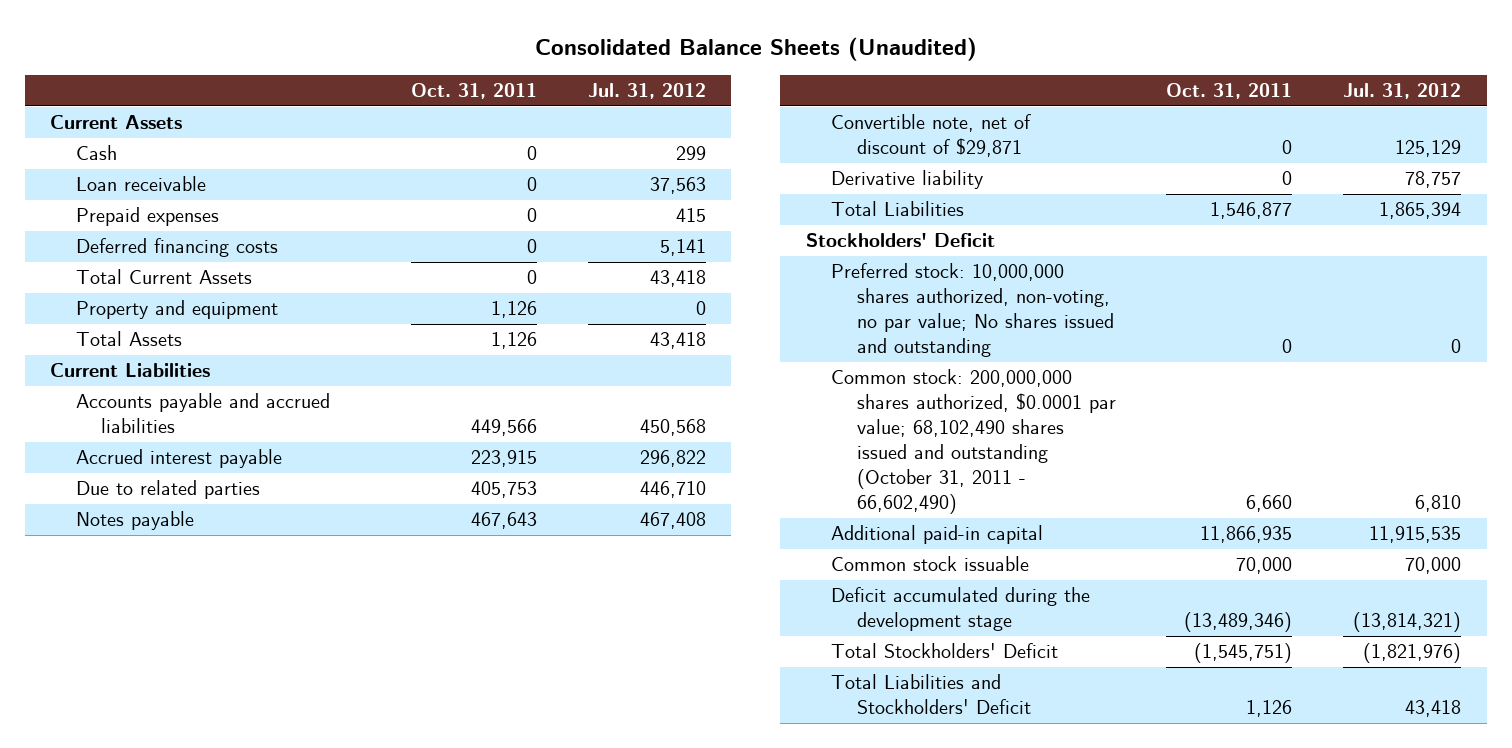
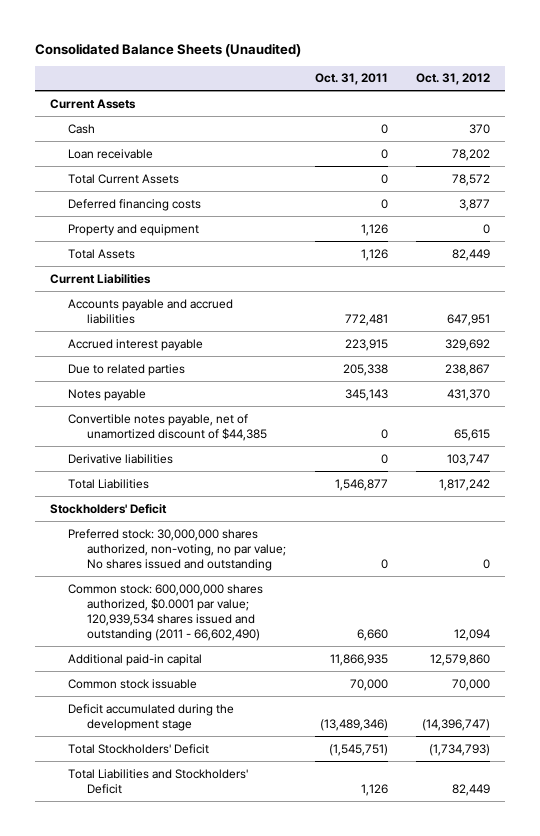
[587,83,706,100] Jul. 31, 2012 -> none
none -> [416,73,491,86] Oct. 31, 2012
[75,207,219,227] Prepaid expenses -> none
[75,238,278,258] Deferred financing costs -> [68,198,202,211] Deferred financing costs
[471,419,538,437] 449,566 -> [344,313,388,326] 772,481
[471,481,538,499] 405,753 -> [342,363,388,376] 205,338
[471,512,538,530] 467,643 -> [344,388,388,401] 345,143
[831,114,1032,158] Convertible note, net of discount of $29,871 -> [68,413,268,441] Convertible notes payable, net of unamortized discount of $44,385
[831,170,984,190] Derivative liability -> [68,453,174,464] Derivative liabilities
[831,263,1114,358] Preferred stock: 10,000,000 shares authorized, non-voting, no par value; No shares issued and outstanding -> [68,528,287,571] Preferred stock: 30,000,000 shares authorized, non-voting, no par value; No shares issued and outstanding
[831,369,1116,515] Common stock: 200,000,000 shares authorized, $0.0001 par value; 68,102,490 shares issued and outstanding (October 31, 2011 - 66,602,490) -> [68,583,264,642] Common stock: 600,000,000 shares authorized, $0.0001 par value; 120,939,534 shares issued and outstanding (2011 - 66,602,490)

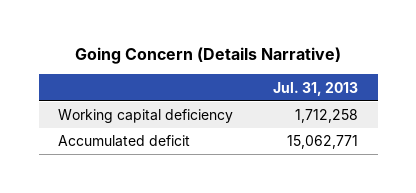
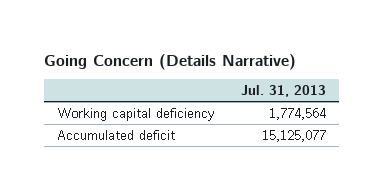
[294,109,358,124] 1,712,258 -> [268,107,326,120] 1,774,564
[286,135,358,150] 15,062,771 -> [261,129,326,142] 15,125,077

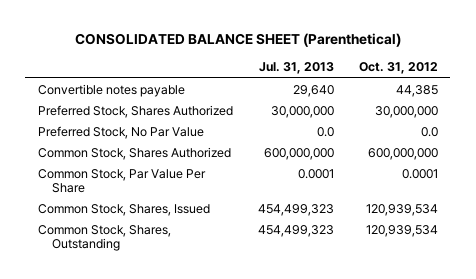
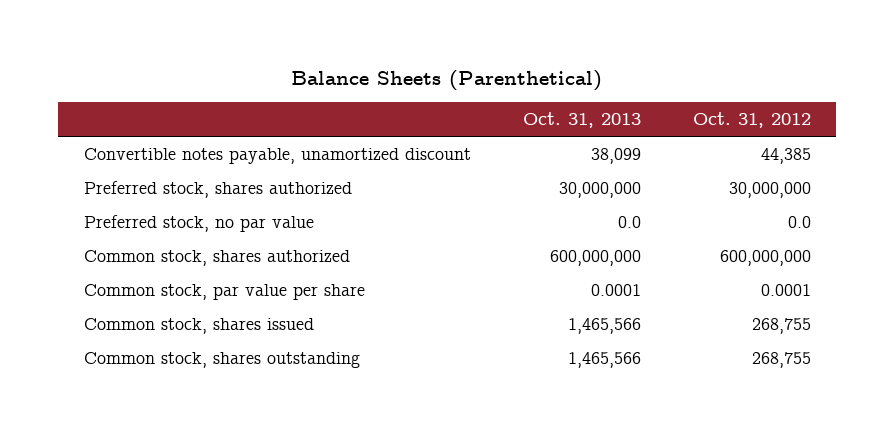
[74,33,401,48] CONSOLIDATED BALANCE SHEET (Parenthetical) -> [291,70,603,92] Balance Sheets (Parenthetical)
[258,62,334,75] Jul. 31, 2013 -> none
none -> [522,112,641,129] Oct. 31, 2013
[37,83,185,97] Convertible notes payable -> [84,147,472,164] Convertible notes payable, unamortized discount
[37,104,233,118] Preferred Stock, Shares Authorized -> [84,180,353,198] Preferred stock, shares authorized
[37,125,204,139] Preferred Stock, No Par Value -> [84,214,315,232] Preferred stock, no par value
[37,146,231,160] Common Stock, Shares Authorized -> [84,249,351,266] Common stock, shares authorized
[37,168,206,194] Common Stock, Par Value Per Share -> [84,283,366,300] Common stock, par value per share
[37,203,210,216] Common Stock, Shares, Issued -> [84,317,315,334] Common stock, shares issued
[365,203,438,216] 120,939,534 -> [751,317,811,334] 268,755
[37,224,171,252] Common Stock, Shares, Outstanding -> [84,351,361,368] Common stock, shares outstanding
[365,224,438,237] 120,939,534 -> [751,351,811,368] 268,755

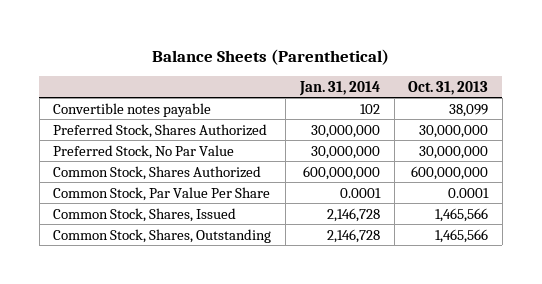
[692,112,811,129] Oct. 31, 2012 -> none
none -> [298,80,380,96] Jan. 31, 2014
[84,147,472,164] Convertible notes payable, unamortized discount -> [53,102,212,117] Convertible notes payable
[84,180,353,198] Preferred stock, shares authorized -> [53,123,268,138] Preferred Stock, Shares Authorized
[84,214,315,232] Preferred stock, no par value -> [53,144,235,159] Preferred Stock, No Par Value
[617,215,641,228] 0.0 -> [419,145,489,159] 30,000,000
[84,249,351,266] Common stock, shares authorized -> [53,165,262,180] Common Stock, Shares Authorized
[84,283,366,300] Common stock, par value per share -> [53,186,271,201] Common Stock, Par Value Per Share
[84,317,315,334] Common stock, shares issued -> [53,207,237,222] Common Stock, Shares, Issued
[84,351,361,368] Common stock, shares outstanding -> [53,228,272,243] Common Stock, Shares, Outstanding

